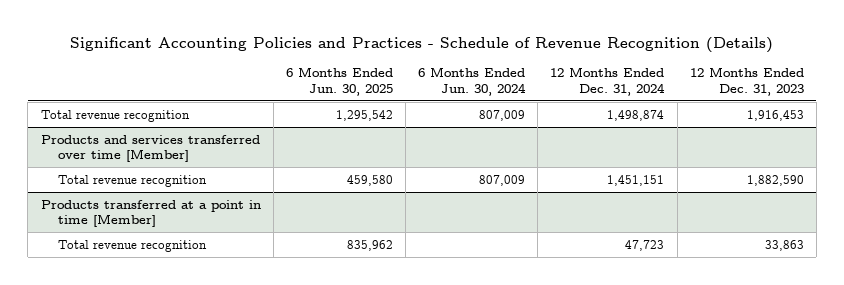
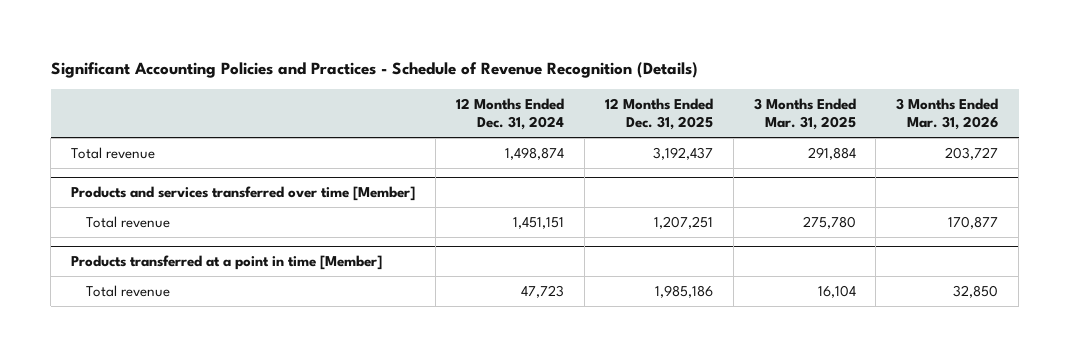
[285,67,393,96] 6 Months Ended Jun. 30, 2025 -> none
[418,67,527,96] 6 Months Ended Jun. 30, 2024 -> none
[689,67,804,96] 12 Months Ended Dec. 31, 2023 -> none
none -> [604,97,713,131] 12 Months Ended Dec. 31, 2025
none -> [753,97,856,131] 3 Months Ended Mar. 31, 2025
none -> [896,97,999,131] 3 Months Ended Mar. 31, 2026
[40,109,190,122] Total revenue recognition -> [71,146,156,159] Total revenue
[57,174,207,187] Total revenue recognition -> [86,215,171,228] Total revenue
[57,239,207,252] Total revenue recognition -> [86,284,171,297] Total revenue

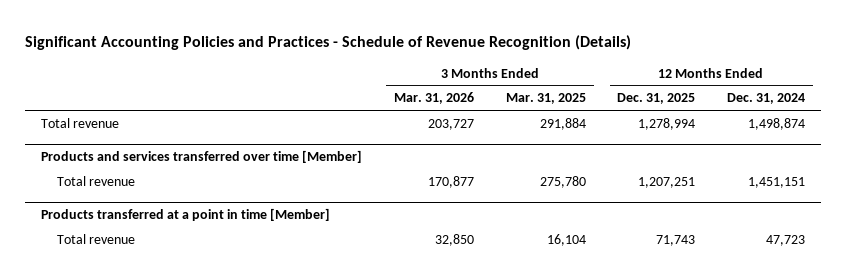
[652,146,713,160] 3,192,437 -> [638,117,696,130] 1,278,994
[654,284,713,298] 1,985,186 -> [656,234,696,246] 71,743

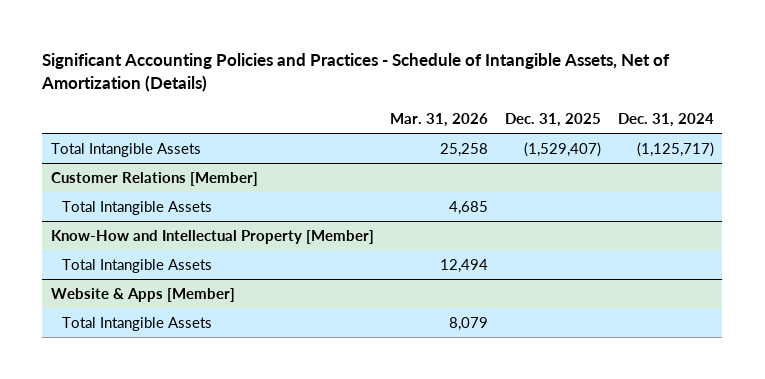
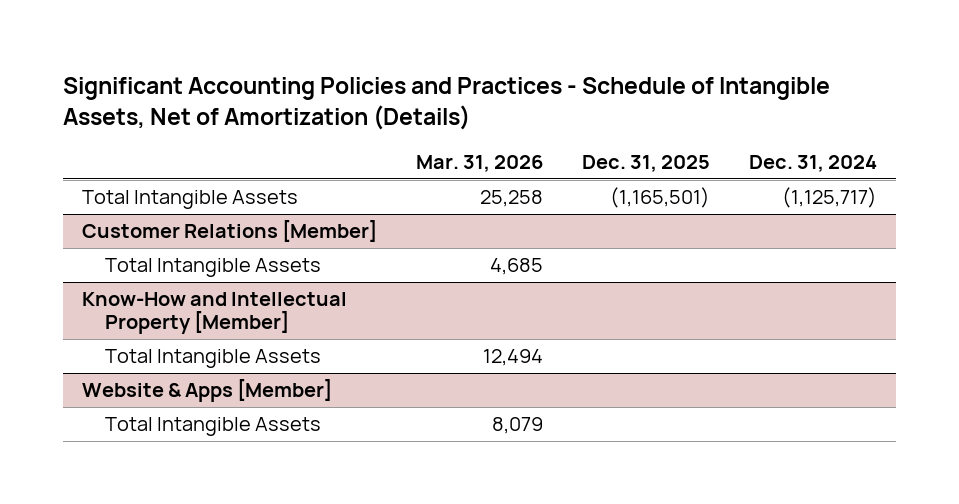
[524,142,602,158] (1,529,407) -> [609,187,710,209] (1,165,501)

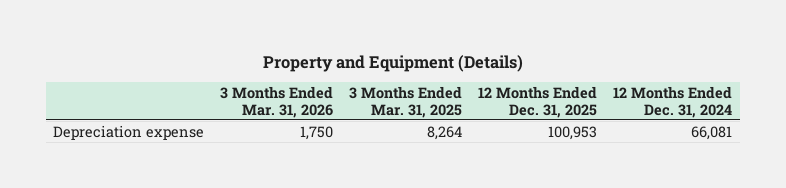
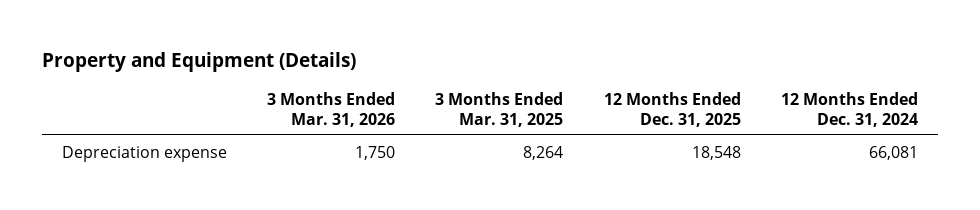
[548,125,598,140] 100,953 -> [691,145,741,160] 18,548

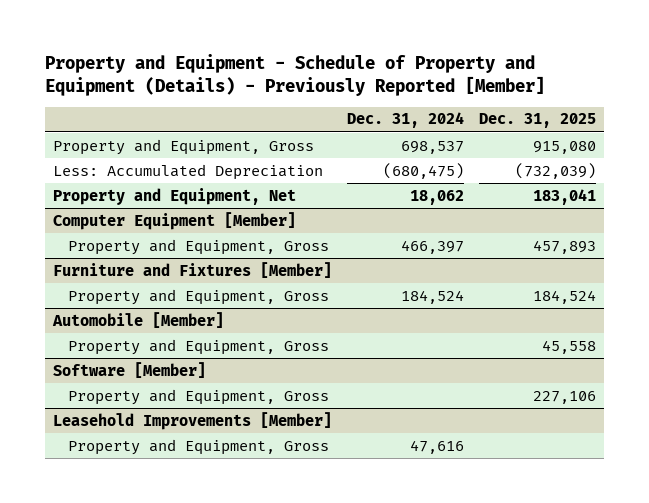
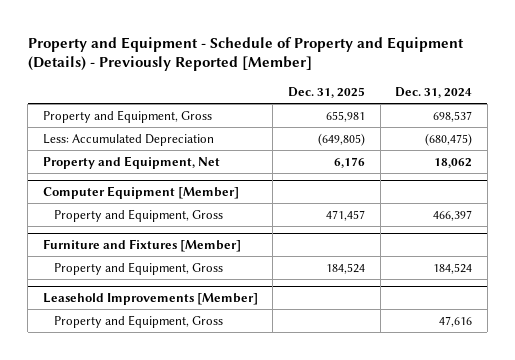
[533,140,597,154] 915,080 -> [325,110,365,122] 655,981
[515,162,597,179] (732,039) -> [317,132,365,146] (649,805)
[533,188,597,205] 183,041 -> [333,156,365,168] 6,176
[533,239,597,254] 457,893 -> [325,209,365,221] 471,457
[51,311,224,328] Automobile [Member] -> none
[68,338,330,355] Property and Equipment, Gross -> none
[52,361,206,378] Software [Member] -> none
[68,388,330,405] Property and Equipment, Gross -> none

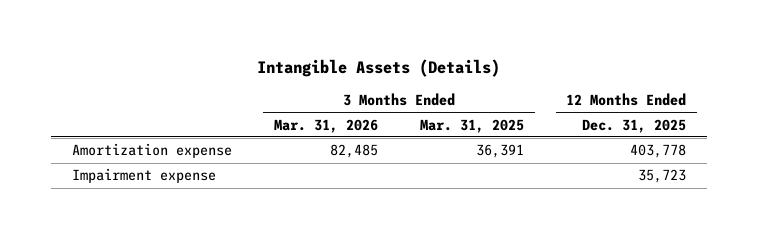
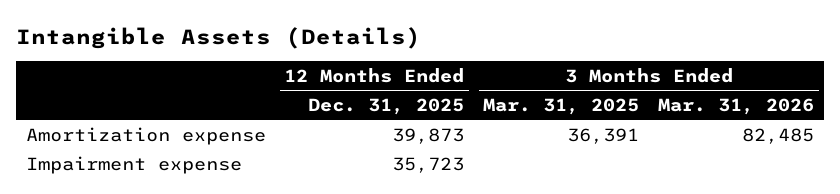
[630,144,687,159] 403,778 -> [392,127,465,144] 39,873

